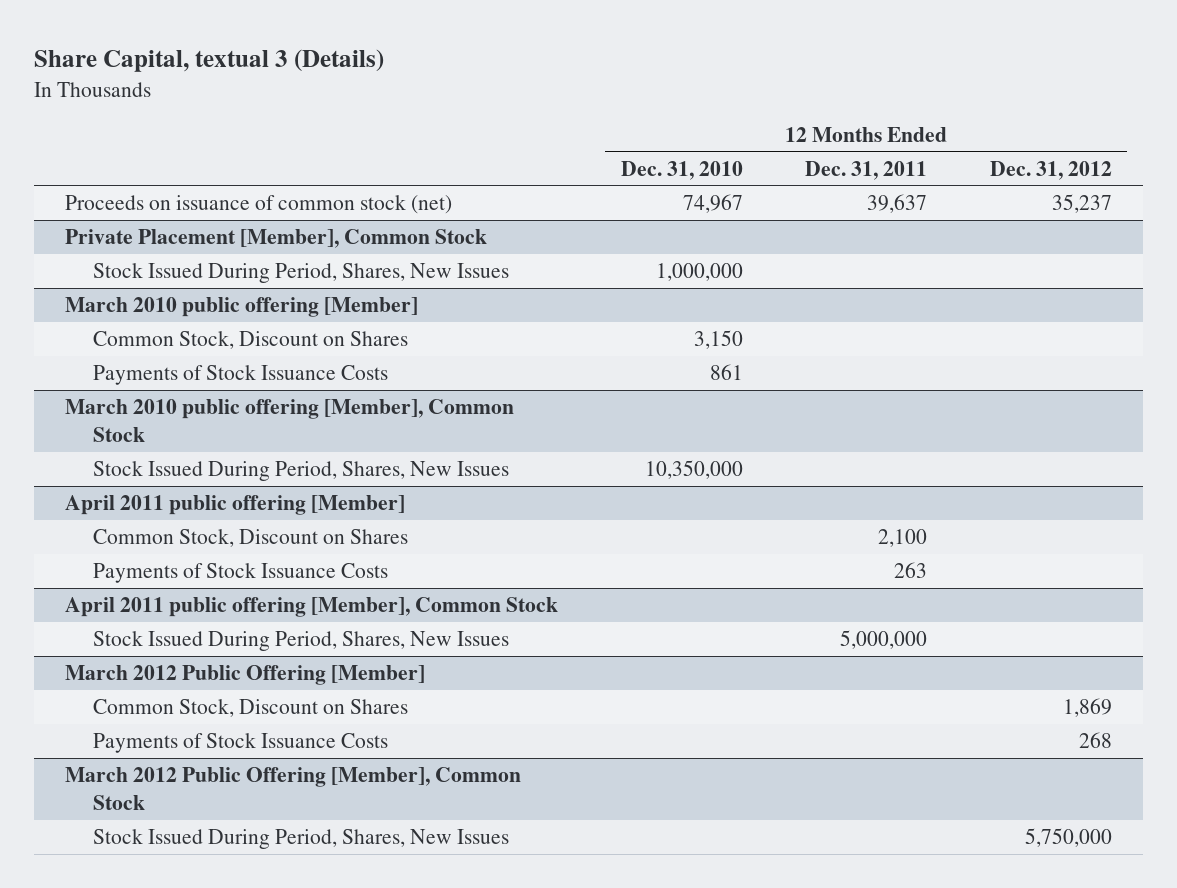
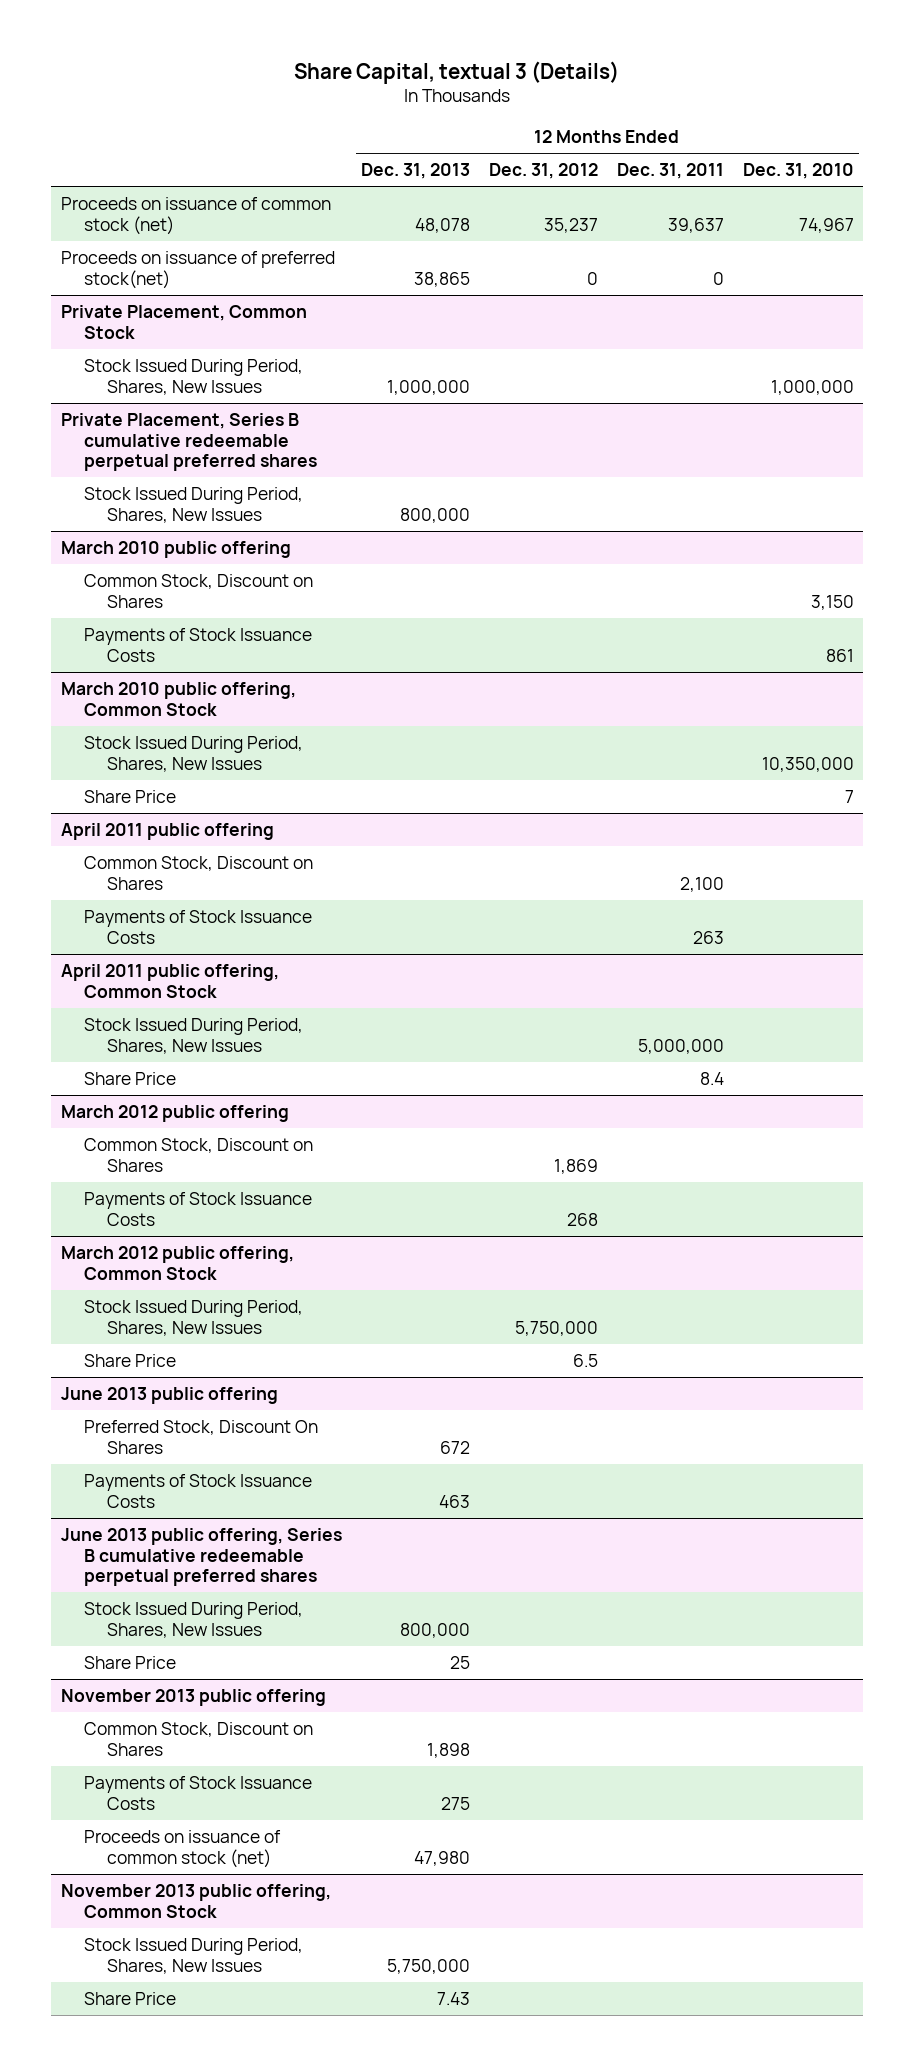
none -> [360,163,470,180] Dec. 31, 2013
none -> [60,250,335,289] Proceeds on issuance of preferred stock(net)
[64,228,487,248] Private Placement [Member], Common Stock -> [60,304,307,339] Private Placement, Common Stock
none -> [60,412,317,472] Private Placement, Series B cumulative redeemable perpetual preferred shares
none -> [83,486,303,523] Stock Issued During Period, Shares, New Issues
[64,296,418,317] March 2010 public offering [Member] -> [60,540,291,558] March 2010 public offering
[64,398,514,442] March 2010 public offering [Member], Common Stock -> [60,681,296,716] March 2010 public offering, Common Stock
none -> [83,789,176,803] Share Price
[64,494,405,515] April 2011 public offering [Member] -> [60,822,274,840] April 2011 public offering
[64,596,558,617] April 2011 public offering [Member], Common Stock -> [60,963,279,998] April 2011 public offering, Common Stock
none -> [83,1071,176,1085] Share Price
[64,664,425,685] March 2012 Public Offering [Member] -> [60,1104,289,1122] March 2012 public offering
[64,766,521,810] March 2012 Public Offering [Member], Common Stock -> [60,1245,294,1280] March 2012 public offering, Common Stock
none -> [83,1353,176,1367] Share Price
none -> [60,1386,278,1404] June 2013 public offering
none -> [83,1419,318,1454] Preferred Stock, Discount On Shares
none -> [83,1473,312,1508] Payments of Stock Issuance Costs
none -> [60,1527,342,1587] June 2013 public offering, Series B cumulative redeemable perpetual preferred shares
none -> [83,1601,303,1638] Stock Issued During Period, Shares, New Issues
none -> [83,1655,176,1669] Share Price
none -> [60,1688,326,1706] November 2013 public offering
none -> [83,1721,313,1756] Common Stock, Discount on Shares
none -> [83,1775,312,1810] Payments of Stock Issuance Costs
none -> [83,1829,281,1868] Proceeds on issuance of common stock (net)
none -> [60,1883,331,1918] November 2013 public offering, Common Stock
none -> [83,1937,303,1974] Stock Issued During Period, Shares, New Issues
none -> [83,1991,176,2005] Share Price

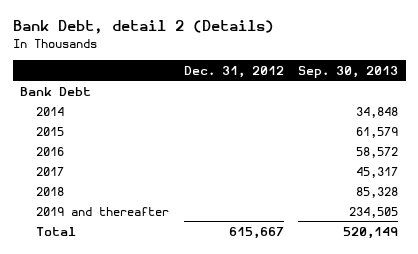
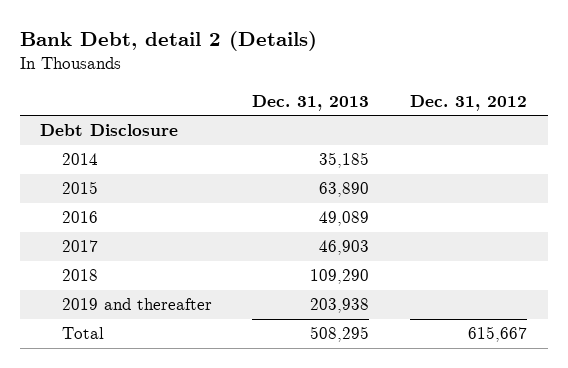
[298,65,399,78] Sep. 30, 2013 -> none
none -> [252,94,370,111] Dec. 31, 2013
[19,86,91,96] Bank Debt -> [40,124,179,137] Debt Disclosure

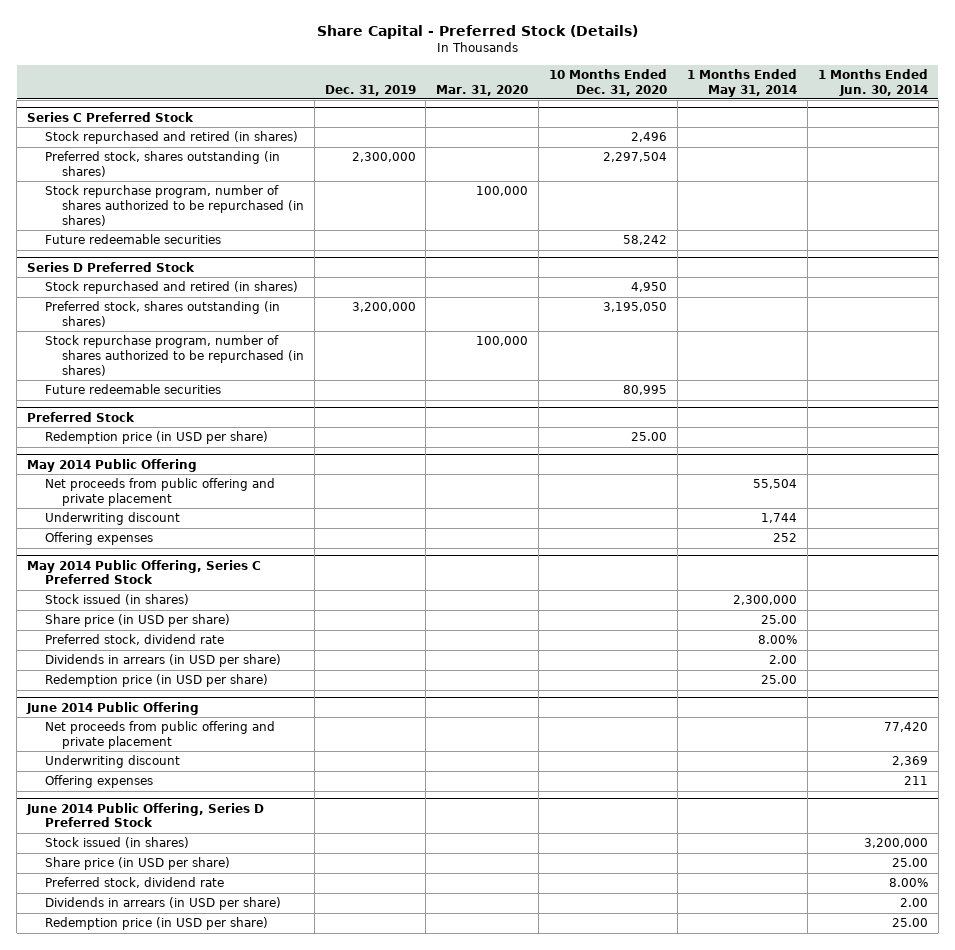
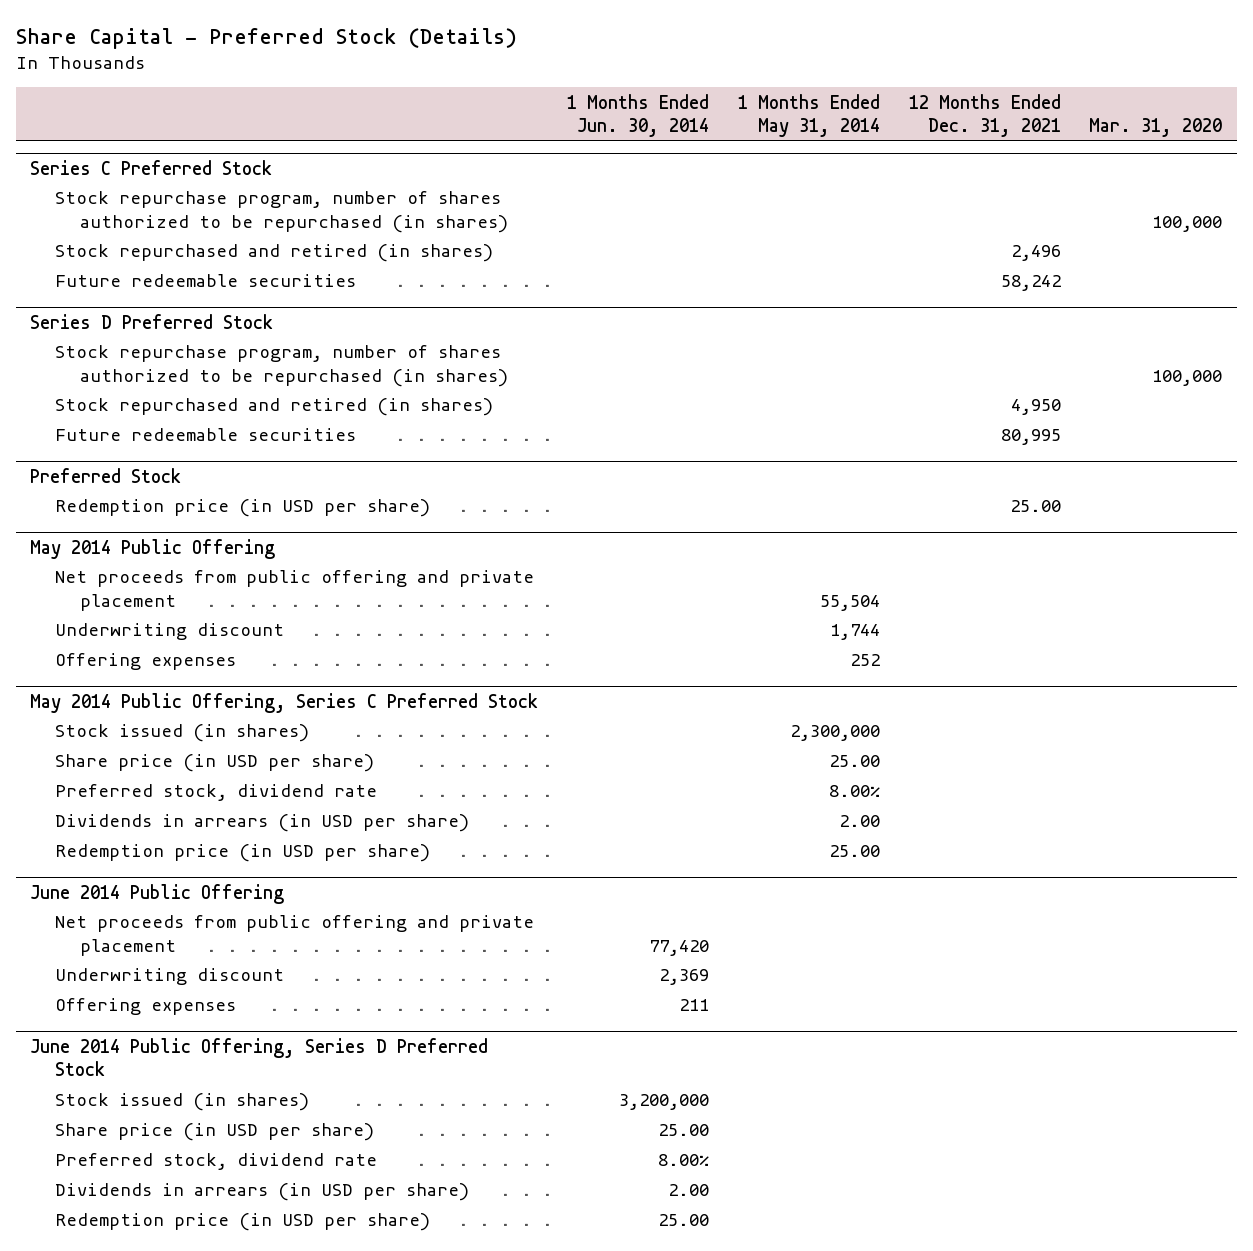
[324,84,416,96] Dec. 31, 2019 -> none
[548,68,667,96] 10 Months Ended Dec. 31, 2020 -> none
none -> [908,93,1061,138] 12 Months Ended Dec. 31, 2021
[44,151,280,178] Preferred stock, shares outstanding (in shares) -> none
[44,131,298,145] Stock repurchased and retired (in shares) -> [55,244,494,263] Stock repurchased and retired (in shares)
[44,301,280,328] Preferred stock, shares outstanding (in shares) -> none
[44,281,298,295] Stock repurchased and retired (in shares) -> [55,398,494,417] Stock repurchased and retired (in shares)

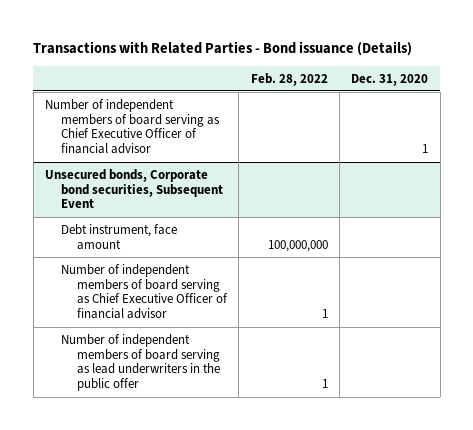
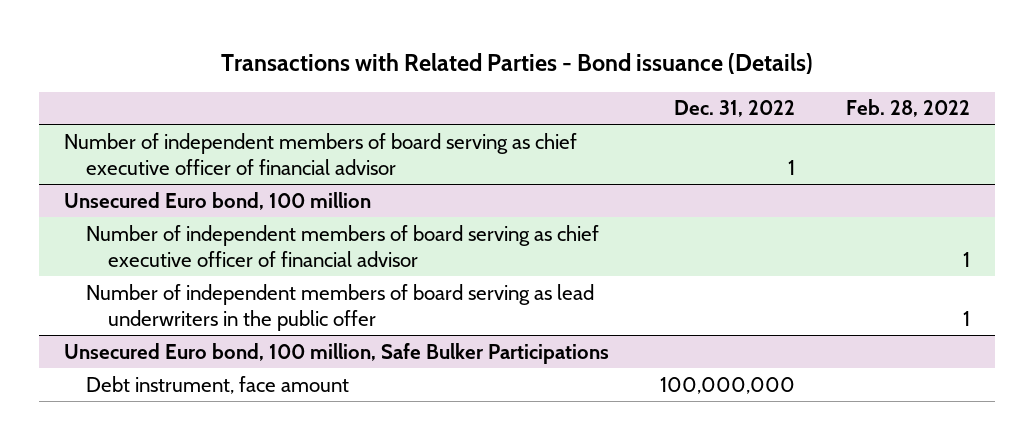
[351,73,429,86] Dec. 31, 2020 -> none
none -> [674,100,796,118] Dec. 31, 2022
[61,223,178,250] Debt instrument, face amount -> none
[45,98,221,155] Number of independent members of board serving as Chief Executive Officer of financial advisor -> [64,132,578,176] Number of independent members of board serving as chief executive officer of financial advisor
[45,168,224,209] Unsecured bonds, Corporate bond securities, Subsequent Event -> [64,191,372,210] Unsecured Euro bond, 100 million
[61,263,229,320] Number of independent members of board serving as Chief Executive Officer of financial advisor -> [86,224,600,268] Number of independent members of board serving as chief executive officer of financial advisor
none -> [64,342,610,364] Unsecured Euro bond, 100 million, Safe Bulker Participations
none -> [86,375,350,394] Debt instrument, face amount

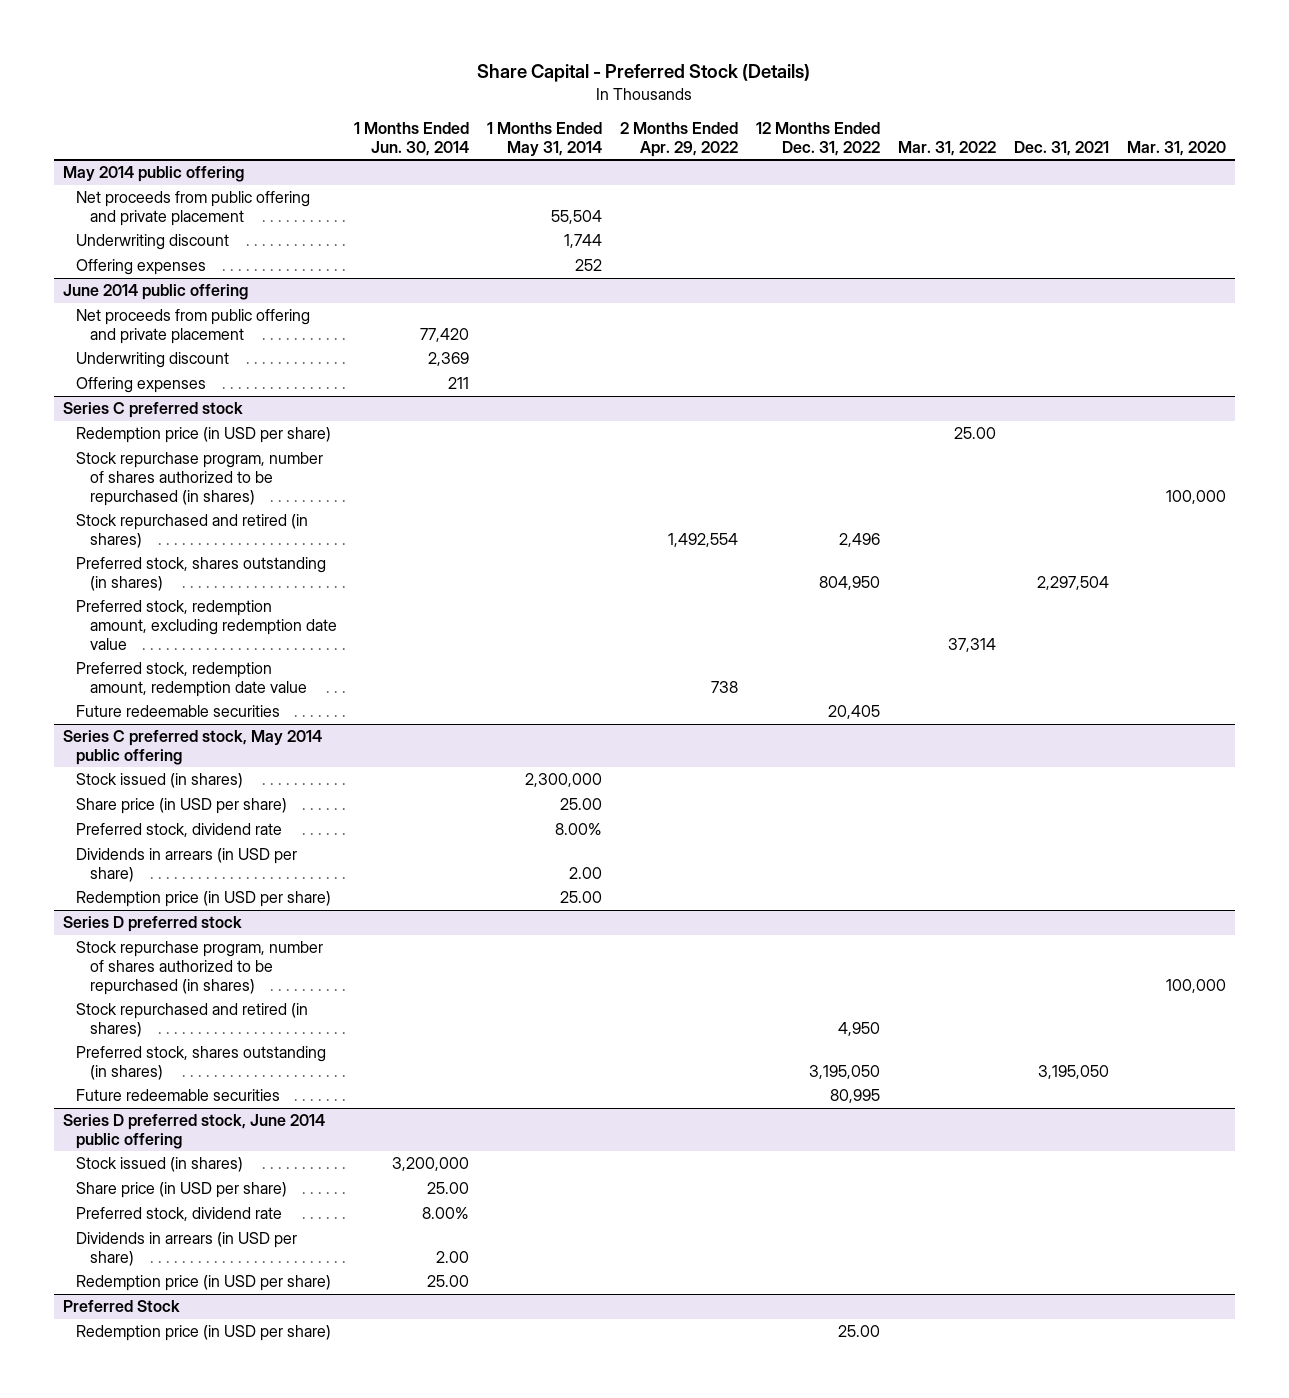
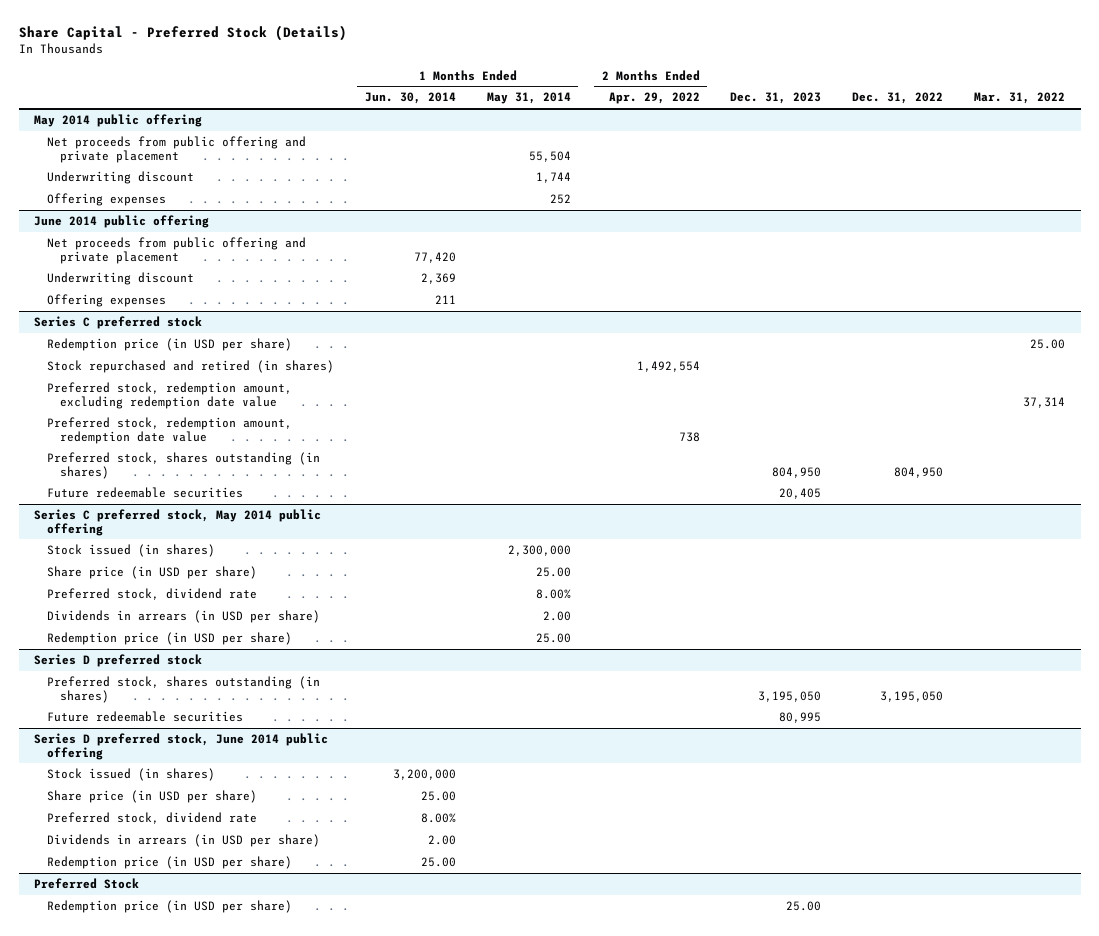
[756,122,881,156] 12 Months Ended Dec. 31, 2022 -> none
[1014,140,1110,156] Dec. 31, 2021 -> none
[1127,140,1227,156] Mar. 31, 2020 -> none
none -> [730,92,822,105] Dec. 31, 2023
none -> [852,92,944,105] Dec. 31, 2022
[76,452,324,506] Stock repurchase program, number of shares authorized to be repurchased (in shares) -> none
[76,557,327,591] Preferred stock, shares outstanding (in shares) -> [47,451,321,479] Preferred stock, shares outstanding (in shares)
[76,941,324,995] Stock repurchase program, number of shares authorized to be repurchased (in shares) -> none
[76,1003,309,1037] Stock repurchased and retired (in shares) -> none

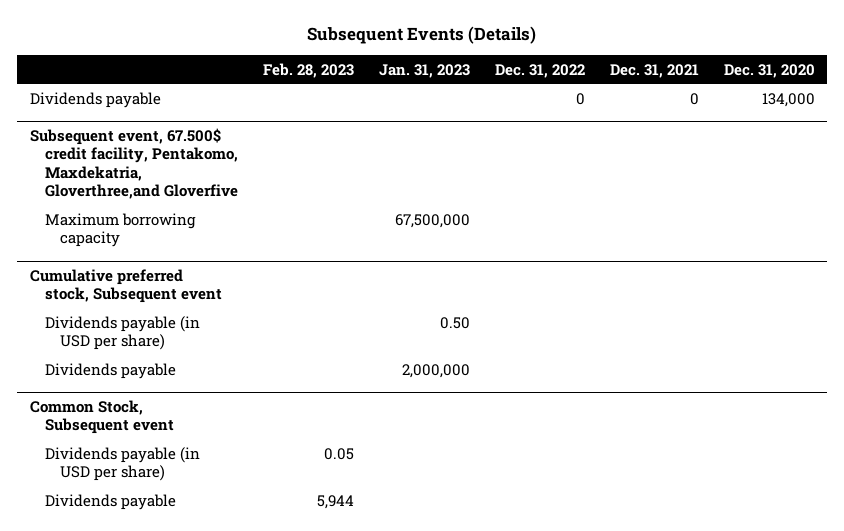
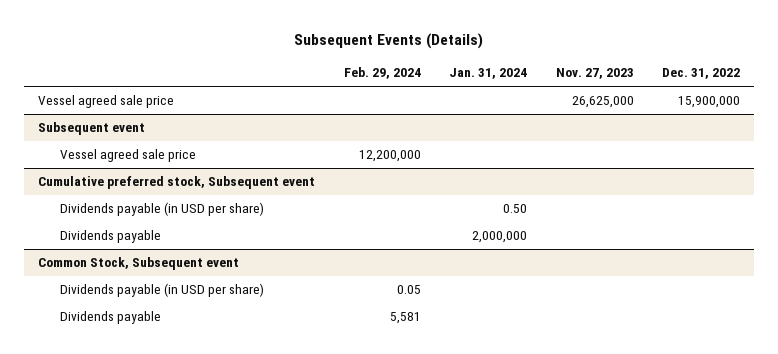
[262,62,354,78] Feb. 28, 2023 -> none
[378,63,470,78] Jan. 31, 2023 -> none
[609,63,699,78] Dec. 31, 2021 -> none
[723,63,815,78] Dec. 31, 2020 -> none
none -> [343,67,421,80] Feb. 29, 2024
none -> [449,68,528,80] Jan. 31, 2024
none -> [555,68,634,80] Nov. 27, 2023
[29,91,161,108] Dividends payable -> none
[44,212,196,248] Maximum borrowing capacity -> none
none -> [38,95,175,109] Vessel agreed sale price
[29,127,238,200] Subsequent event, 67.500$ credit facility, Pentakomo, Maxdekatria, Gloverthree,and Gloverfive -> [38,122,146,136] Subsequent event
none -> [59,149,196,163] Vessel agreed sale price

